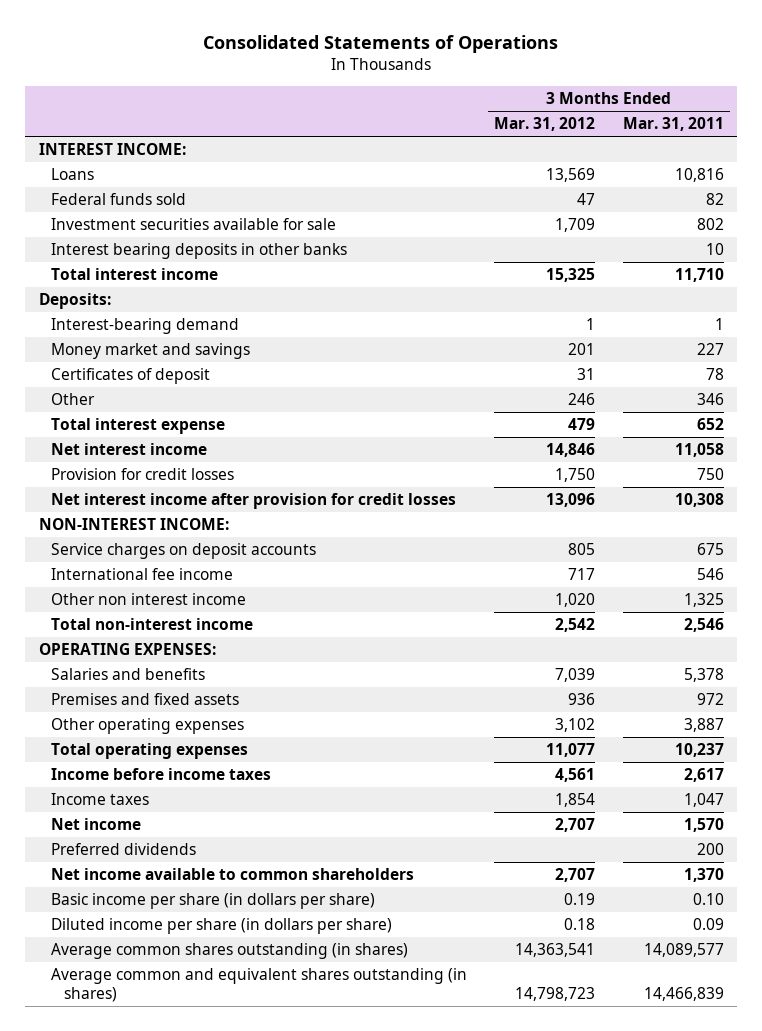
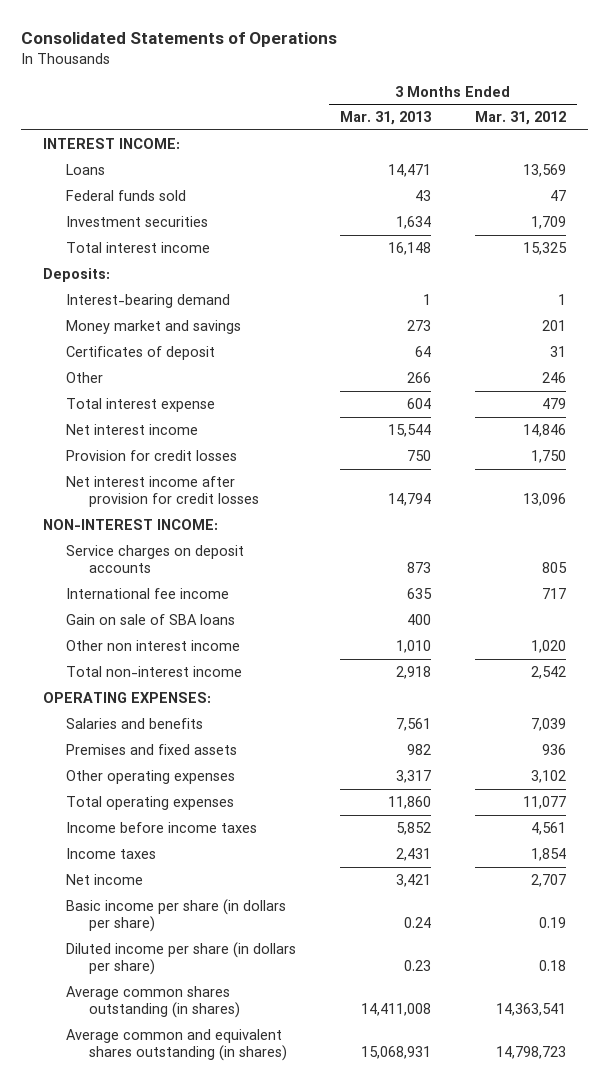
[622,117,724,132] Mar. 31, 2011 -> none
none -> [340,111,432,126] Mar. 31, 2013
[51,243,348,260] Interest bearing deposits in other banks -> none
[51,218,337,231] Investment securities available for sale -> [66,216,209,228] Investment securities
none -> [66,614,236,626] Gain on sale of SBA loans
[51,843,197,856] Preferred dividends -> none
[51,868,415,881] Net income available to common shareholders -> none

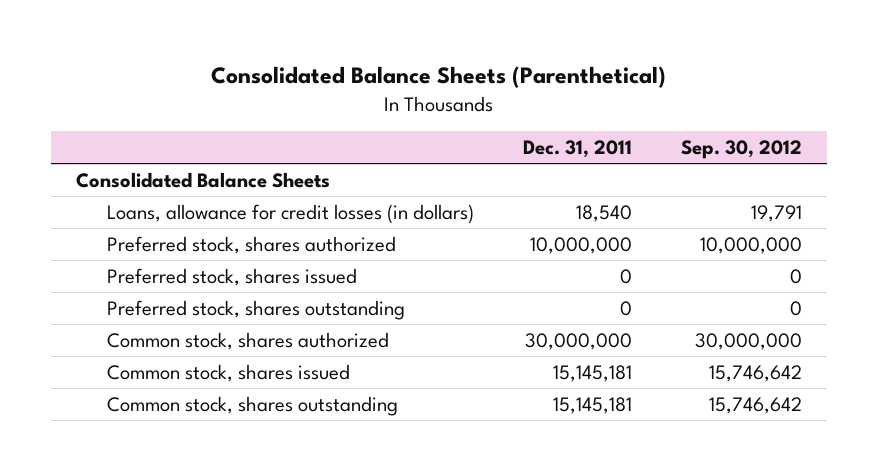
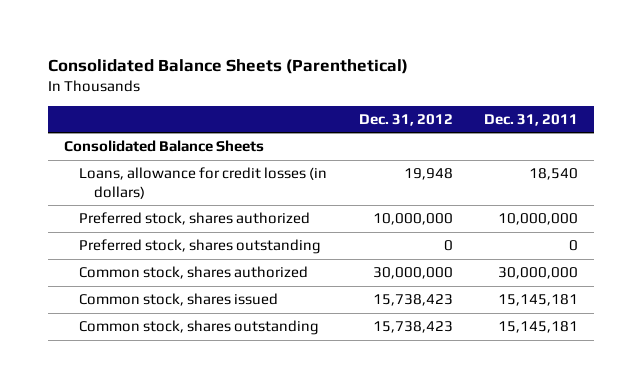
[681,139,803,159] Sep. 30, 2012 -> none
none -> [358,113,453,126] Dec. 31, 2012
[107,267,358,286] Preferred stock, shares issued -> none

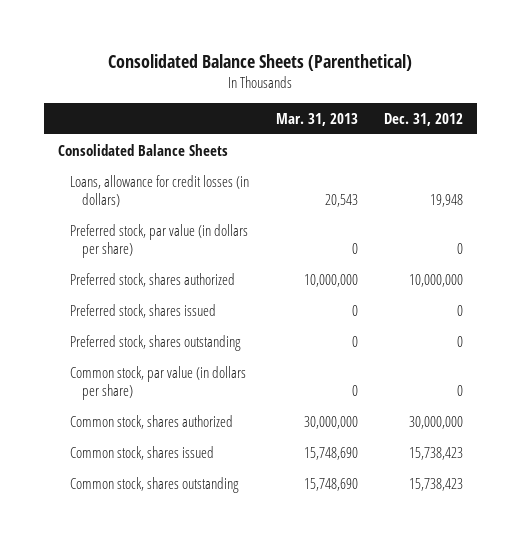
[484,113,579,126] Dec. 31, 2011 -> none
none -> [275,113,358,127] Mar. 31, 2013
none -> [69,223,248,259] Preferred stock, par value (in dollars per share)
none -> [69,303,216,318] Preferred stock, shares issued
none -> [69,365,246,401] Common stock, par value (in dollars per share)

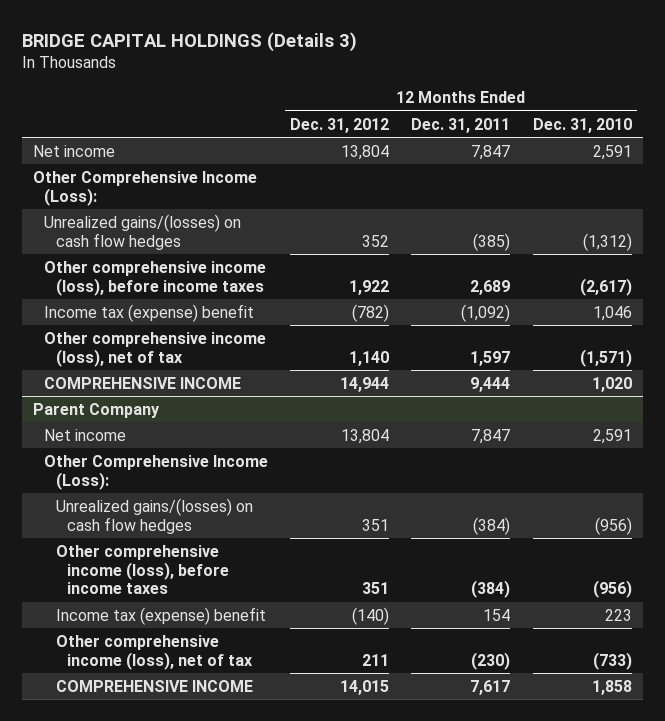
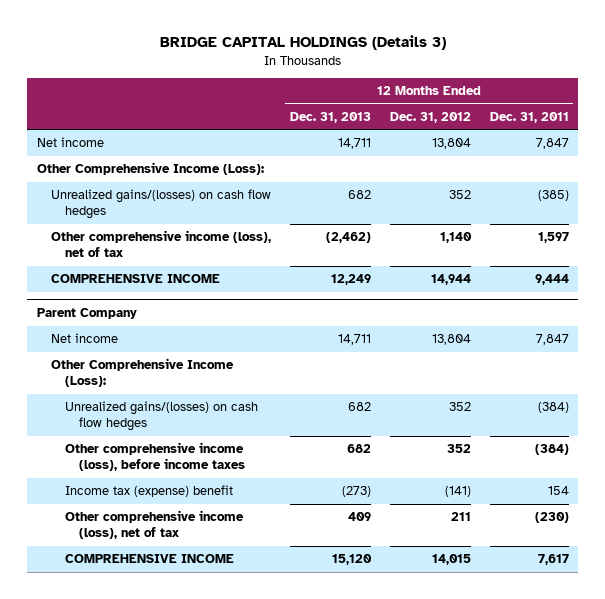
[532,117,632,133] Dec. 31, 2010 -> none
none -> [289,111,371,123] Dec. 31, 2013
[44,260,267,296] Other comprehensive income (loss), before income taxes -> none
[44,303,255,322] Income tax (expense) benefit -> none
[362,518,390,531] 351 -> [448,402,471,412] 352
[362,582,390,595] 351 -> [446,444,471,454] 352
[352,606,390,625] (140) -> [444,486,471,498] (141)

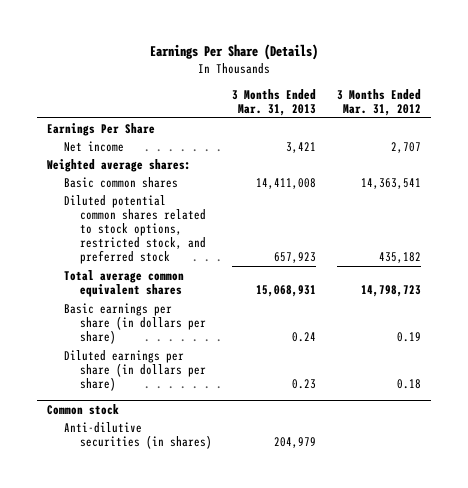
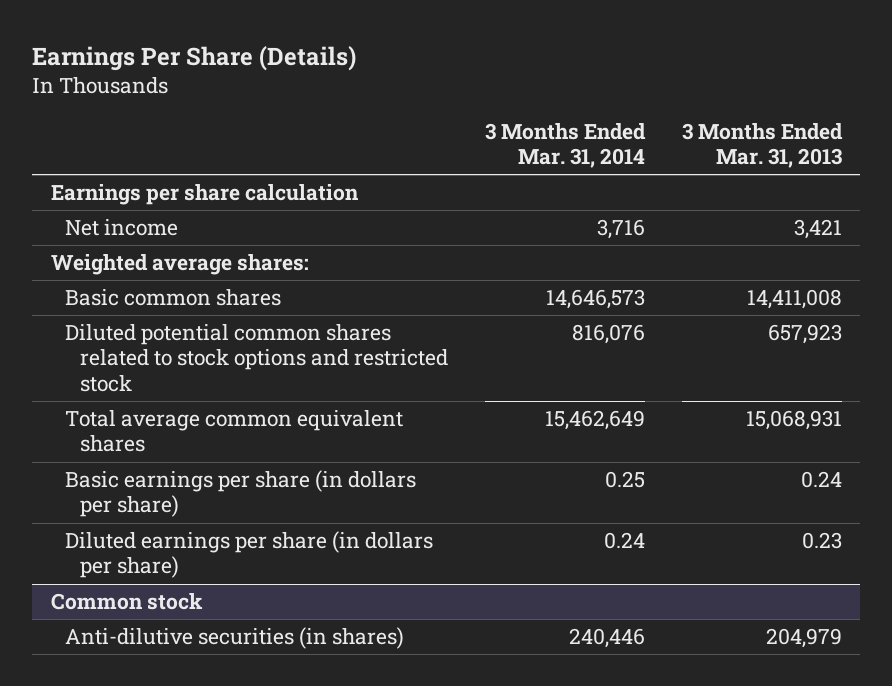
[336,88,421,116] 3 Months Ended Mar. 31, 2012 -> none
none -> [484,122,646,168] 3 Months Ended Mar. 31, 2014
[47,122,156,136] Earnings Per Share -> [50,184,359,206] Earnings per share calculation
[63,194,207,265] Diluted potential common shares related to stock options, restricted stock, and preferred stock -> [65,324,448,392] Diluted potential common shares related to stock options and restricted stock

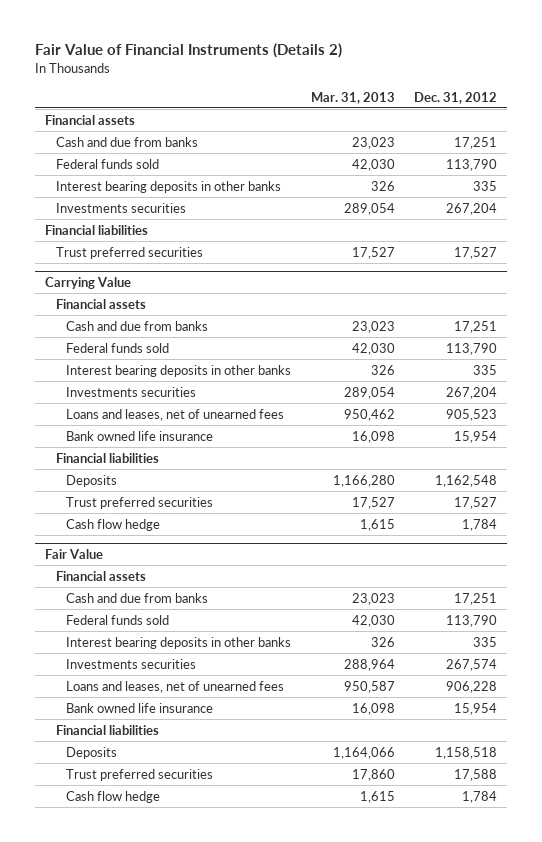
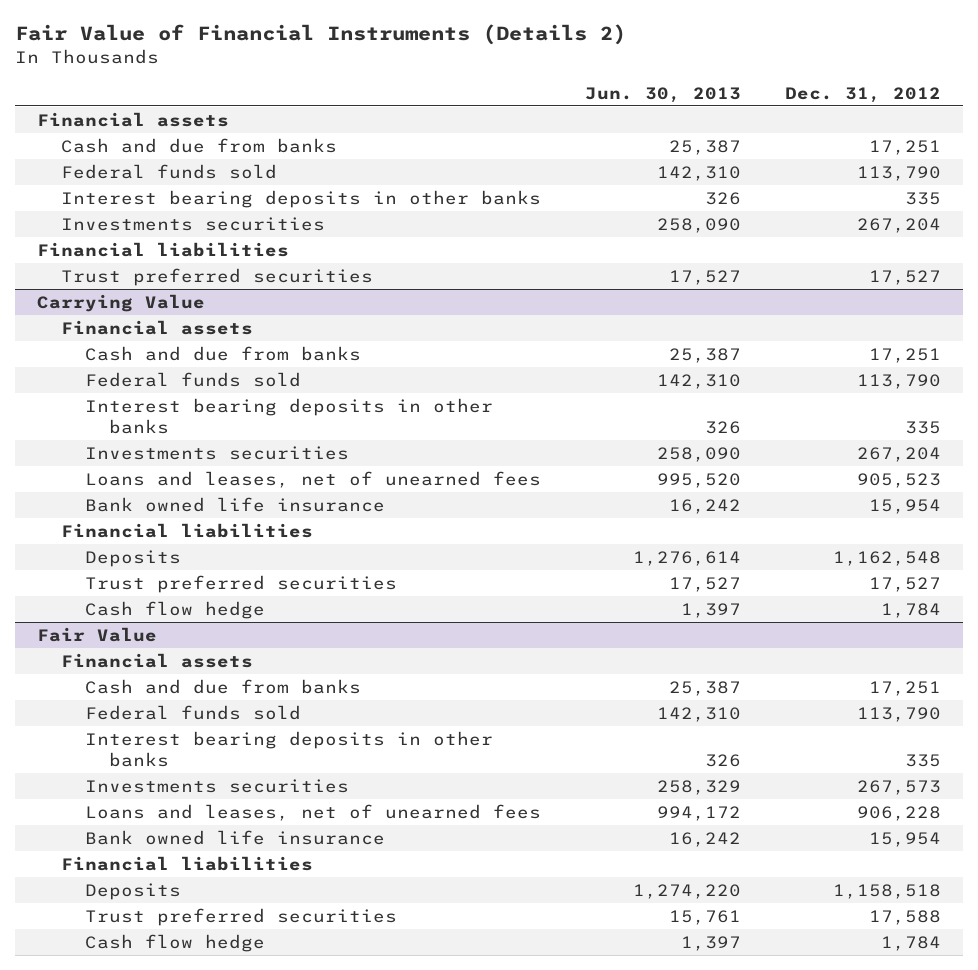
[310,91,395,104] Mar. 31, 2013 -> none
none -> [585,86,742,103] Jun. 30, 2013
[446,658,498,671] 267,574 -> [857,780,942,796] 267,573

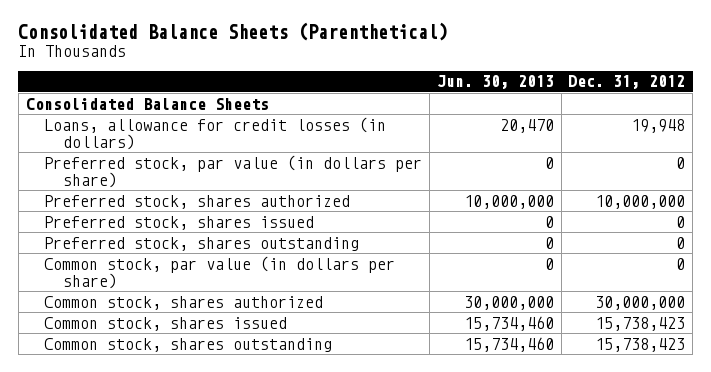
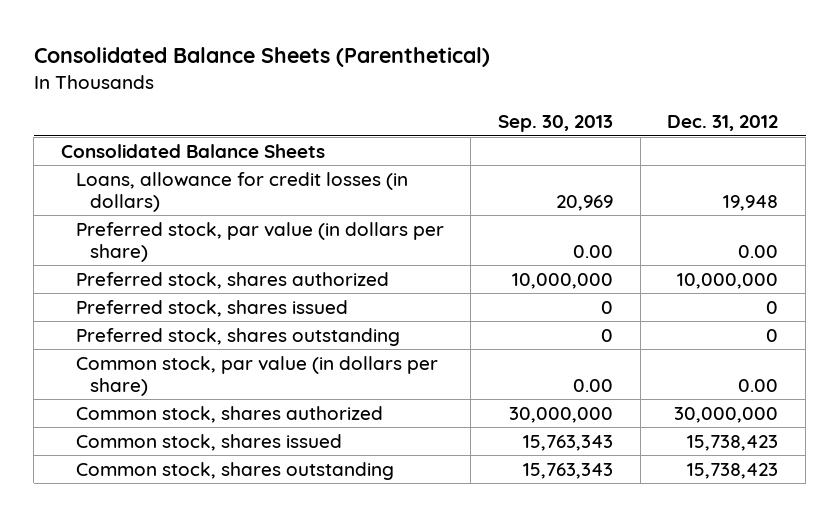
[436,75,554,90] Jun. 30, 2013 -> none
none -> [498,115,614,133] Sep. 30, 2013
[676,156,686,169] 0 -> [738,244,779,258] 0.00
[676,257,686,270] 0 -> [738,378,779,392] 0.00

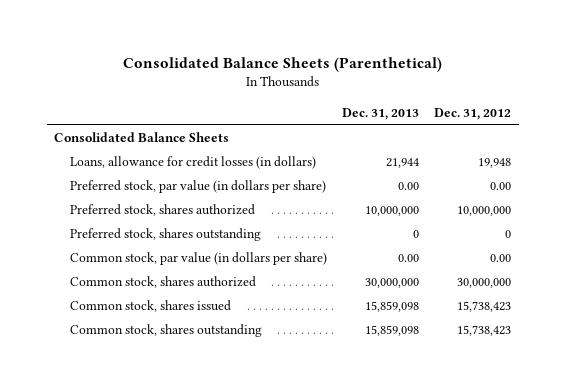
[498,115,614,133] Sep. 30, 2013 -> none
none -> [341,107,419,120] Dec. 31, 2013
[75,299,348,317] Preferred stock, shares issued -> none

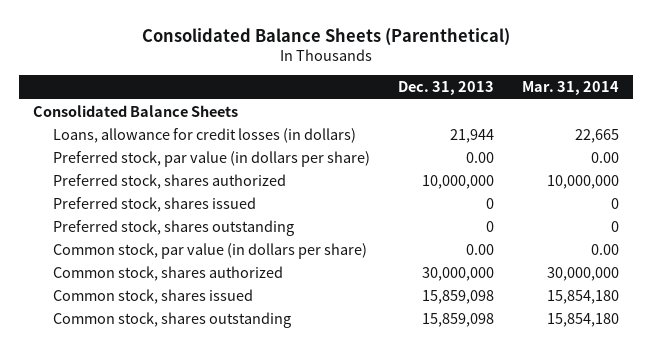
[434,107,512,120] Dec. 31, 2012 -> none
none -> [522,81,620,96] Mar. 31, 2014
none -> [52,196,256,212] Preferred stock, shares issued

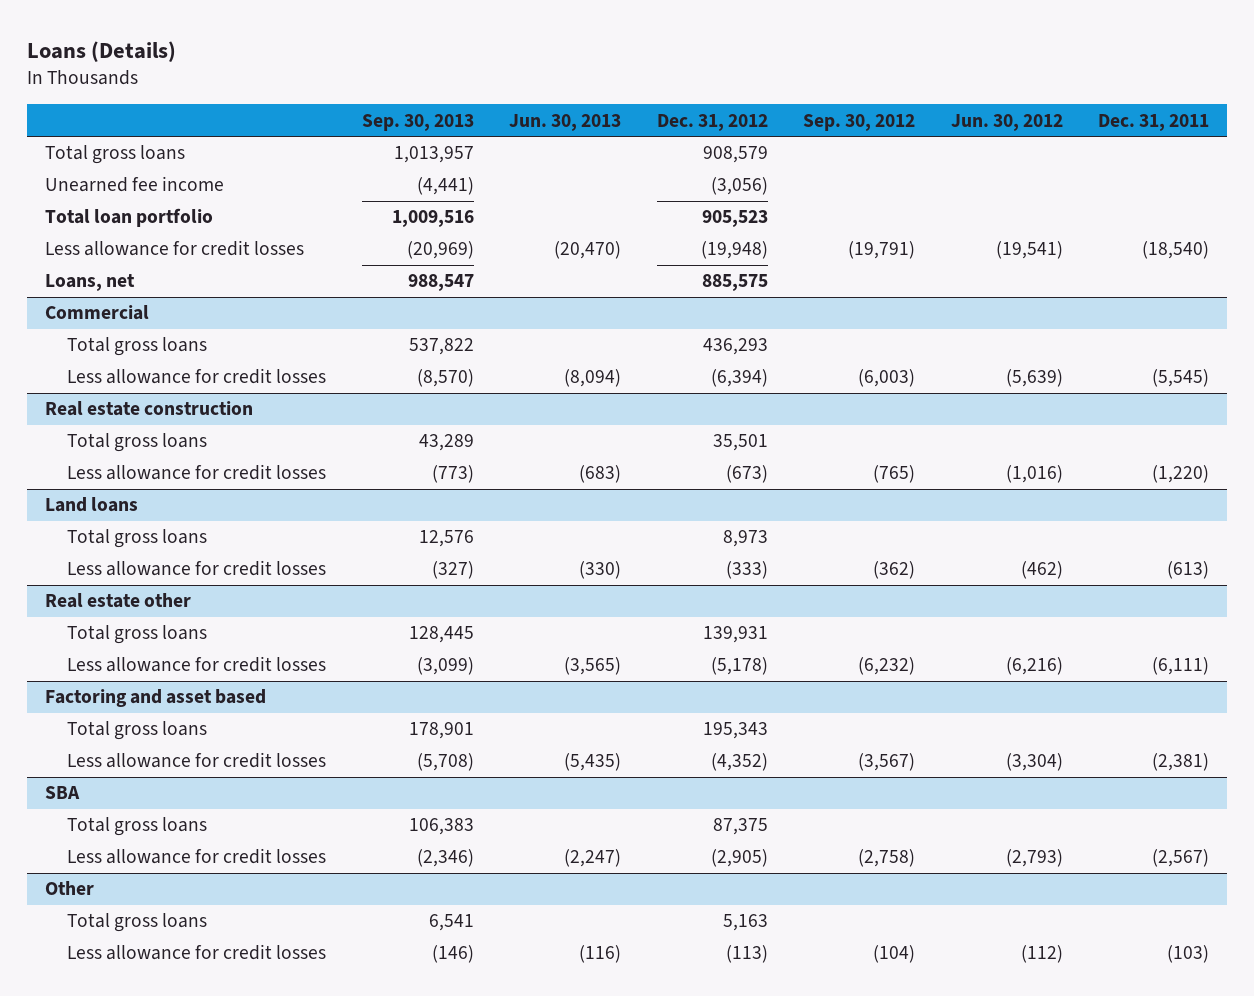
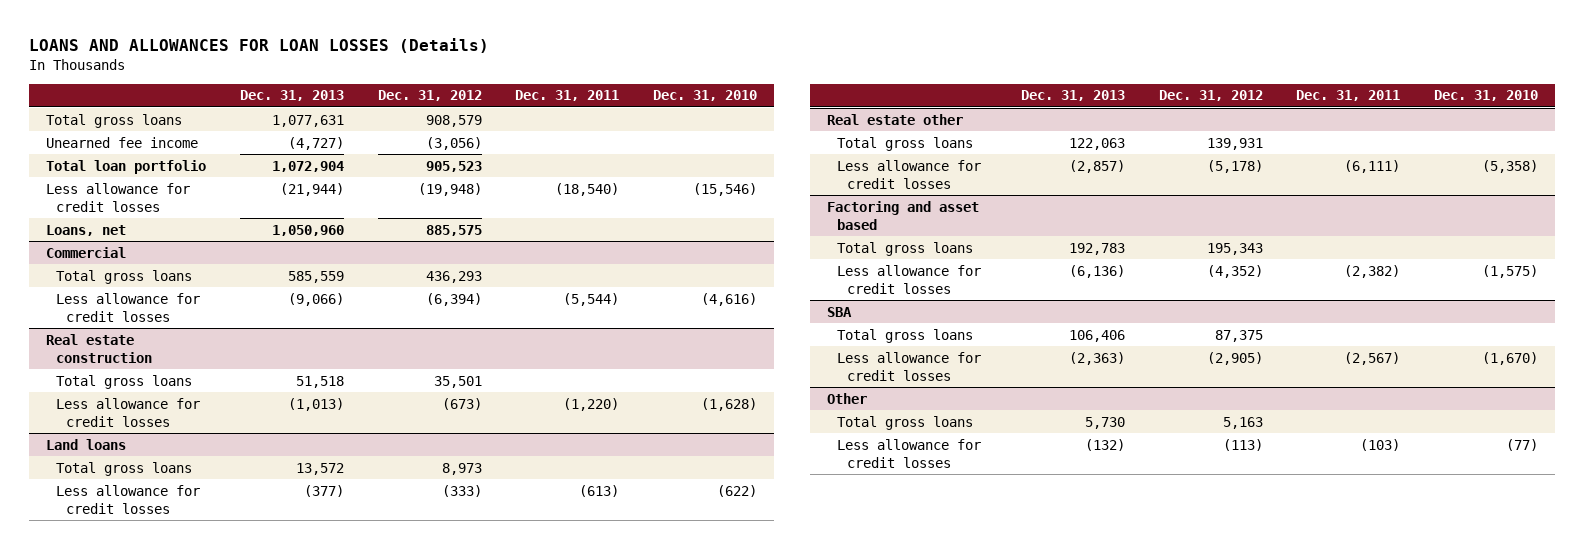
[27,40,177,62] Loans (Details) -> [28,37,489,53] LOANS AND ALLOWANCES FOR LOAN LOSSES (Details)
[361,113,474,131] Sep. 30, 2013 -> none
[509,113,622,131] Jun. 30, 2013 -> none
[803,113,916,131] Sep. 30, 2012 -> none
[950,113,1063,131] Jun. 30, 2012 -> none
none -> [239,90,344,102] Dec. 31, 2013
none -> [653,90,758,102] Dec. 31, 2010
[1152,369,1210,388] (5,545) -> [563,292,620,306] (5,544)
[1152,753,1210,772] (2,381) -> [1344,264,1401,278] (2,382)

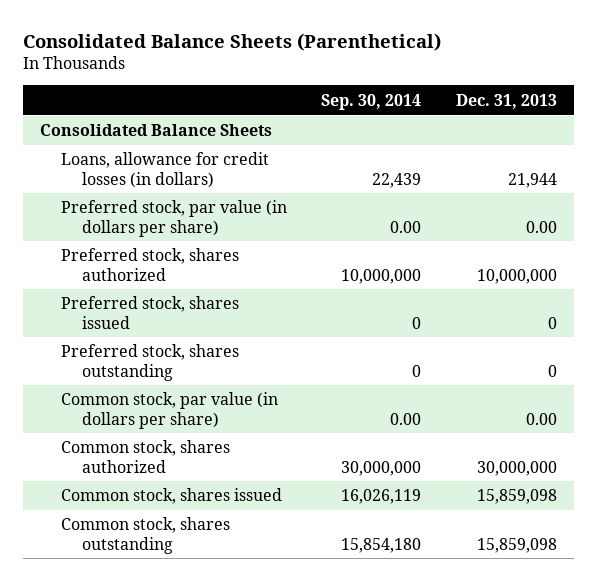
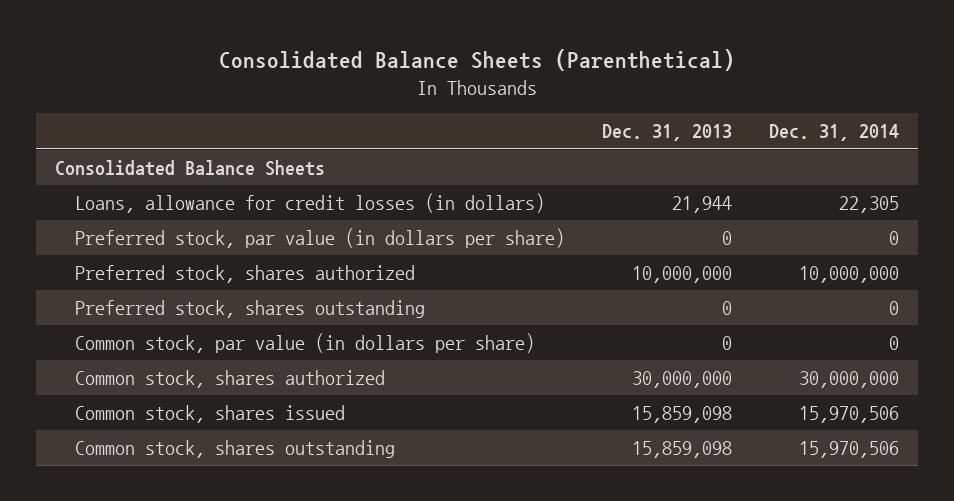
[321,93,422,110] Sep. 30, 2014 -> none
none -> [769,124,900,142] Dec. 31, 2014
[525,220,557,233] 0.00 -> [721,230,732,245] 0
[61,296,240,329] Preferred stock, shares issued -> none
[525,412,557,425] 0.00 -> [721,335,732,350] 0

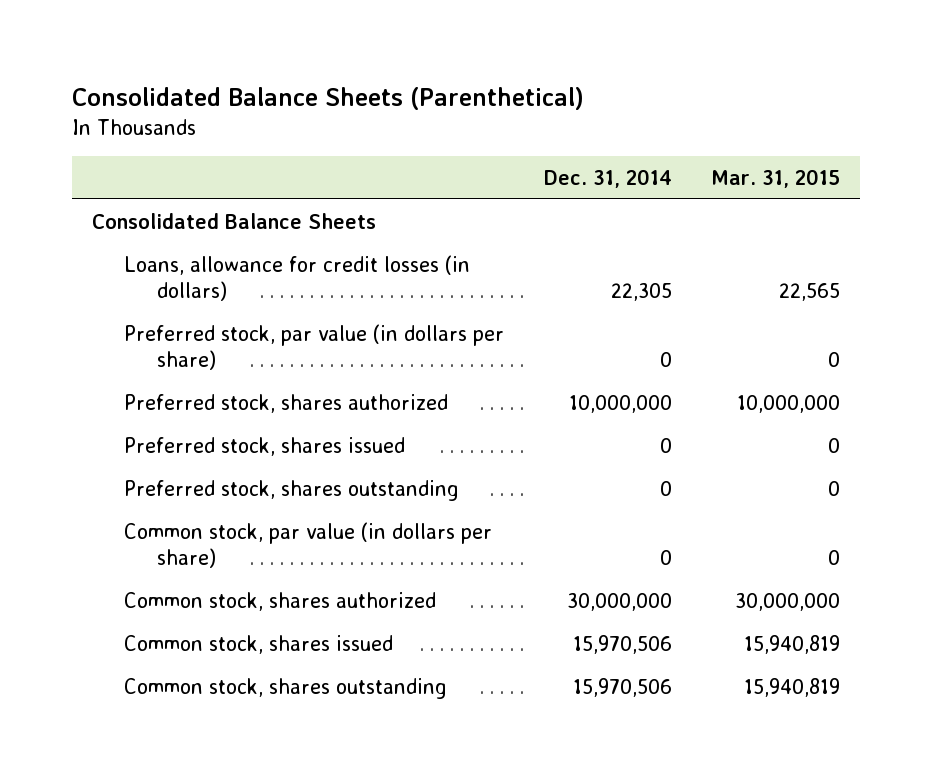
[601,124,732,142] Dec. 31, 2013 -> none
none -> [711,169,841,189] Mar. 31, 2015
none -> [124,436,406,456] Preferred stock, shares issued

